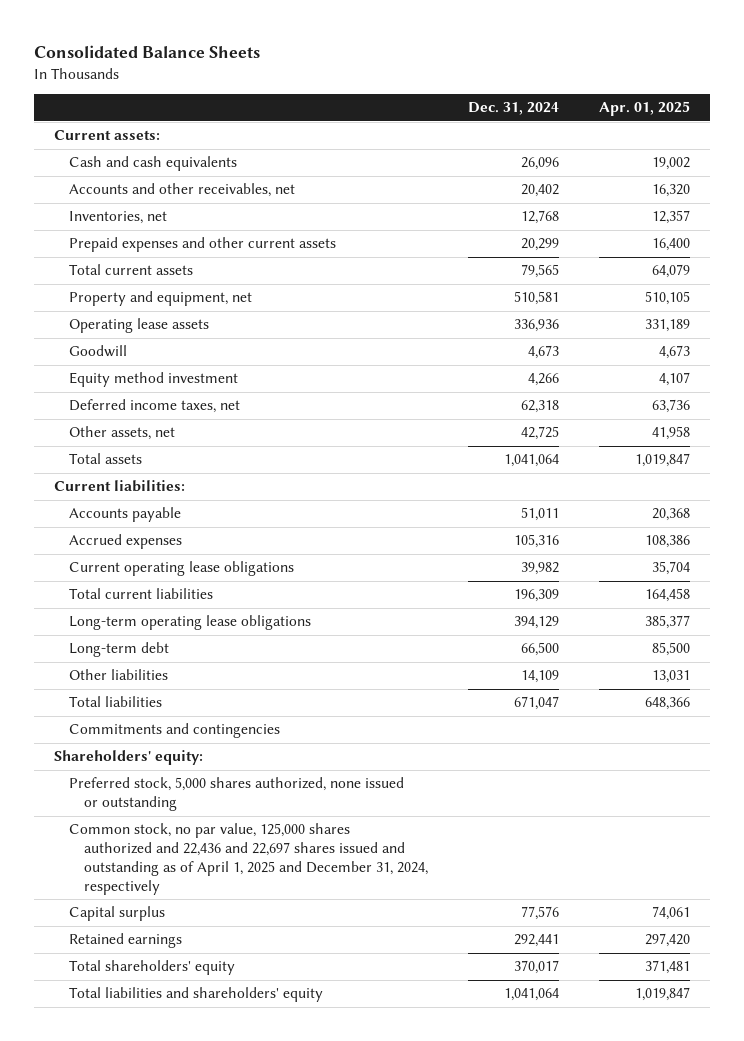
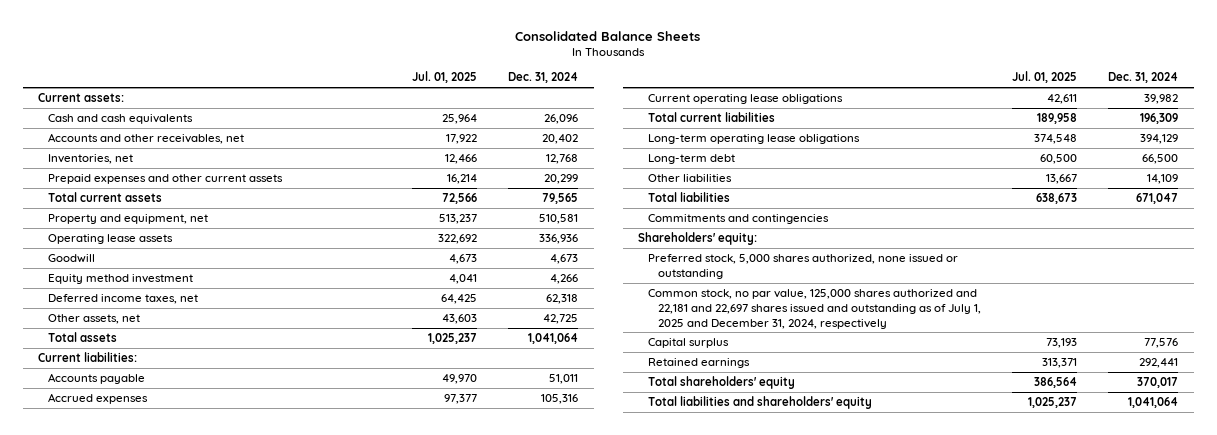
[598,101,690,117] Apr. 01, 2025 -> none
none -> [412,71,478,84] Jul. 01, 2025
[69,823,429,895] Common stock, no par value, 125,000 shares authorized and 22,436 and 22,697 shares issued and outstanding as of April 1, 2025 and December 31, 2024, respectively -> [648,288,981,329] Common stock, no par value, 125,000 shares authorized and 22,181 and 22,697 shares issued and outstanding as of July 1, 2025 and December 31, 2024, respectively

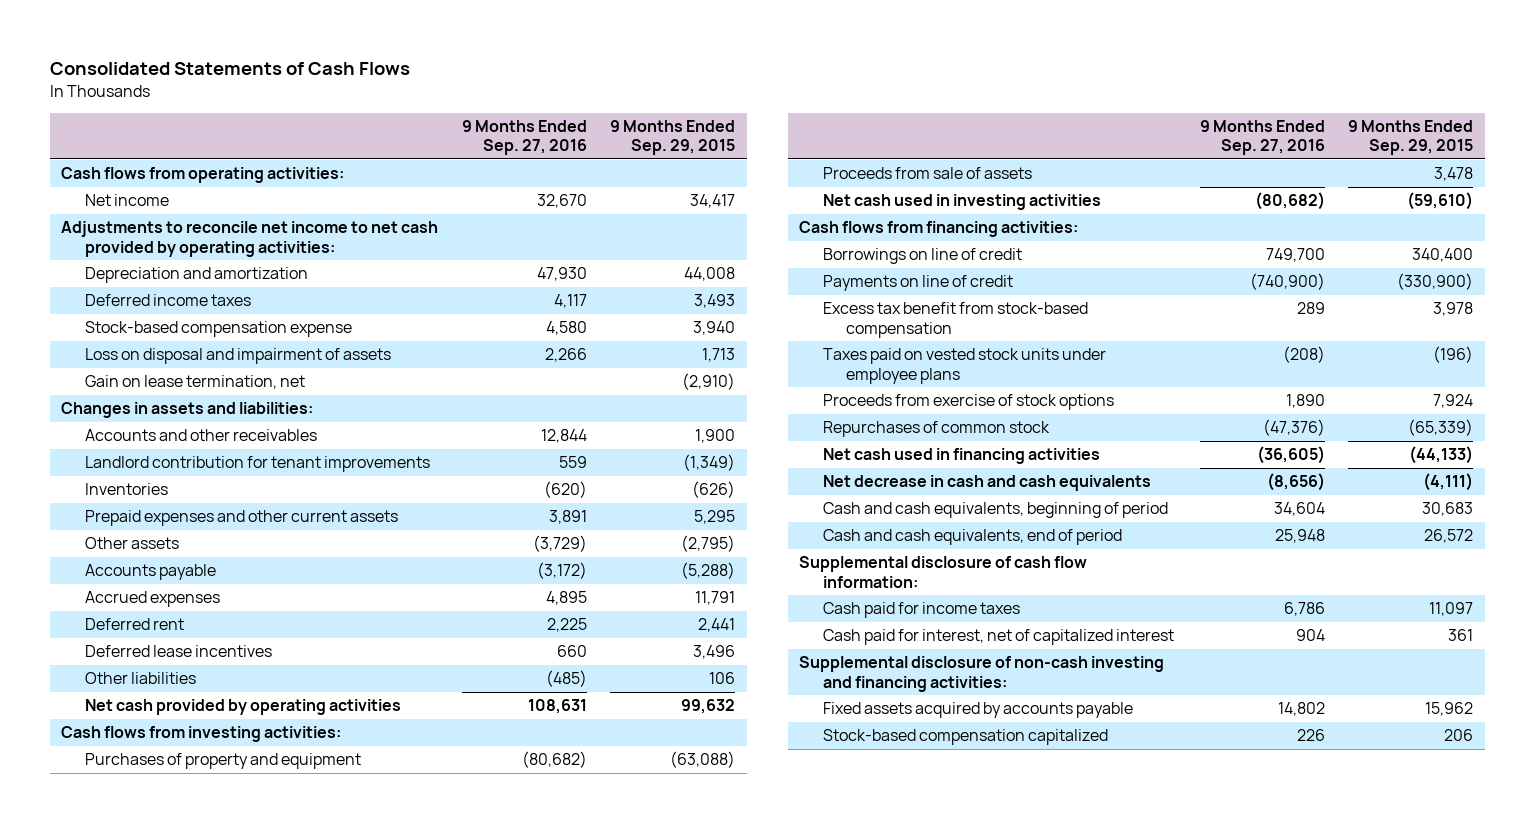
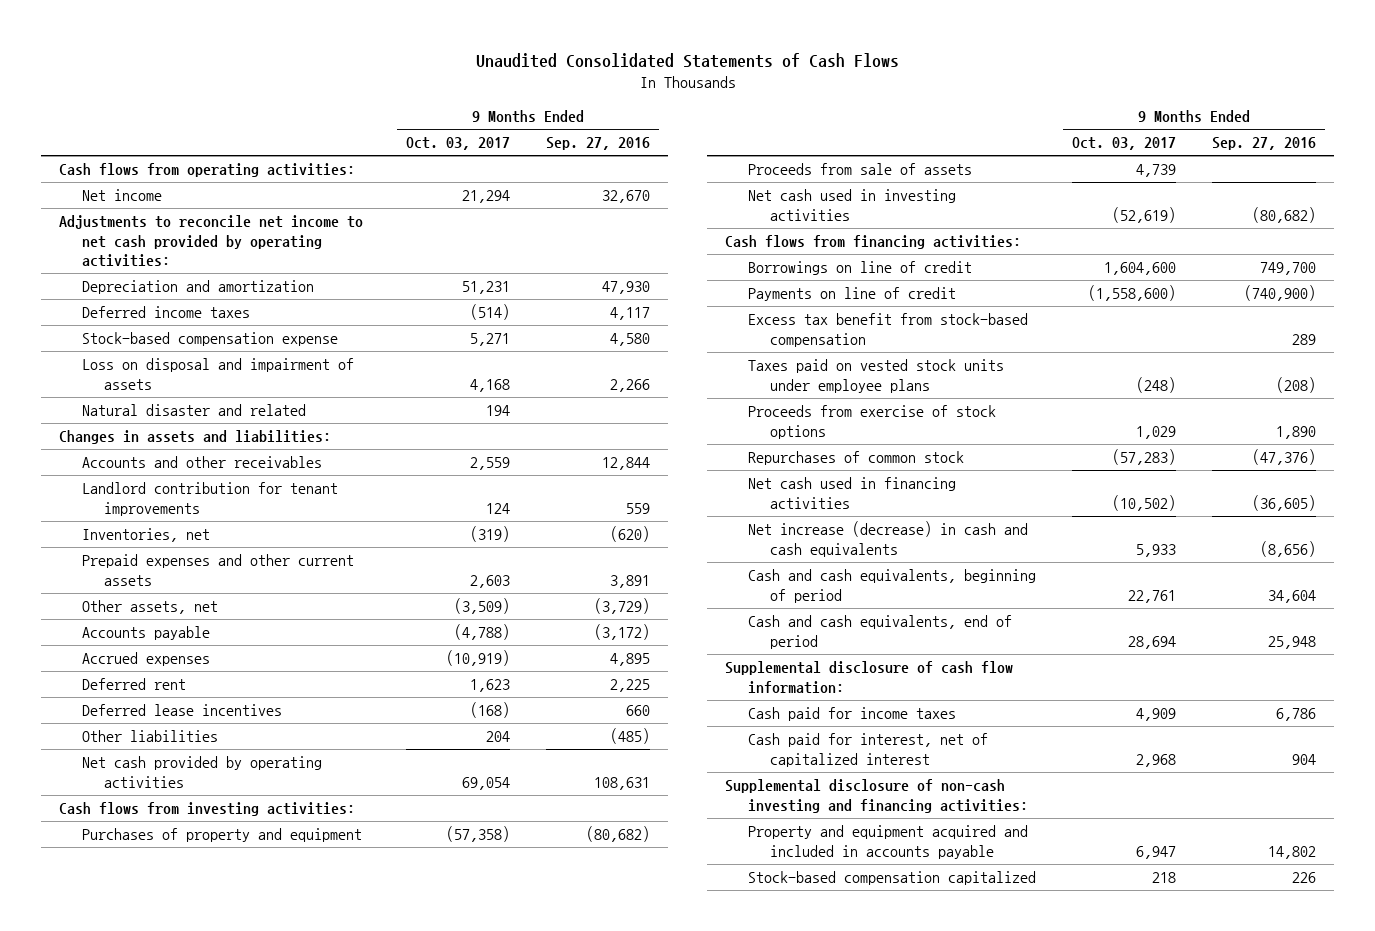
[49,61,410,75] Consolidated Statements of Cash Flows -> [475,52,899,68] Unaudited Consolidated Statements of Cash Flows
[610,119,736,156] 9 Months Ended Sep. 29, 2015 -> none
none -> [405,137,510,151] Oct. 03, 2017
[84,375,305,390] Gain on lease termination, net -> none
none -> [81,404,306,417] Natural disaster and related
[84,483,168,496] Inventories -> [81,528,210,543] Inventories, net
[84,537,179,550] Other assets -> [81,600,218,615] Other assets, net
[822,475,1151,492] Net decrease in cash and cash equivalents -> [747,521,1028,557] Net increase (decrease) in cash and cash equivalents
[822,702,1133,719] Fixed assets acquired by accounts payable -> [747,825,1028,859] Property and equipment acquired and included in accounts payable

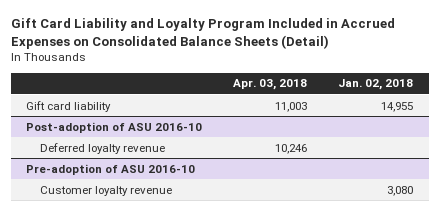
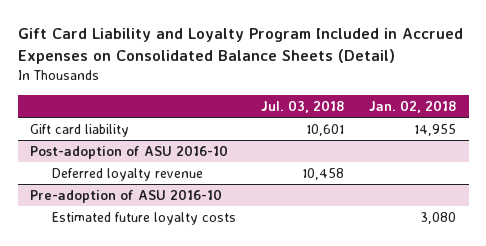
[233,79,308,91] Apr. 03, 2018 -> none
none -> [261,99,345,113] Jul. 03, 2018
[39,185,172,196] Customer loyalty revenue -> none
none -> [52,212,237,226] Estimated future loyalty costs

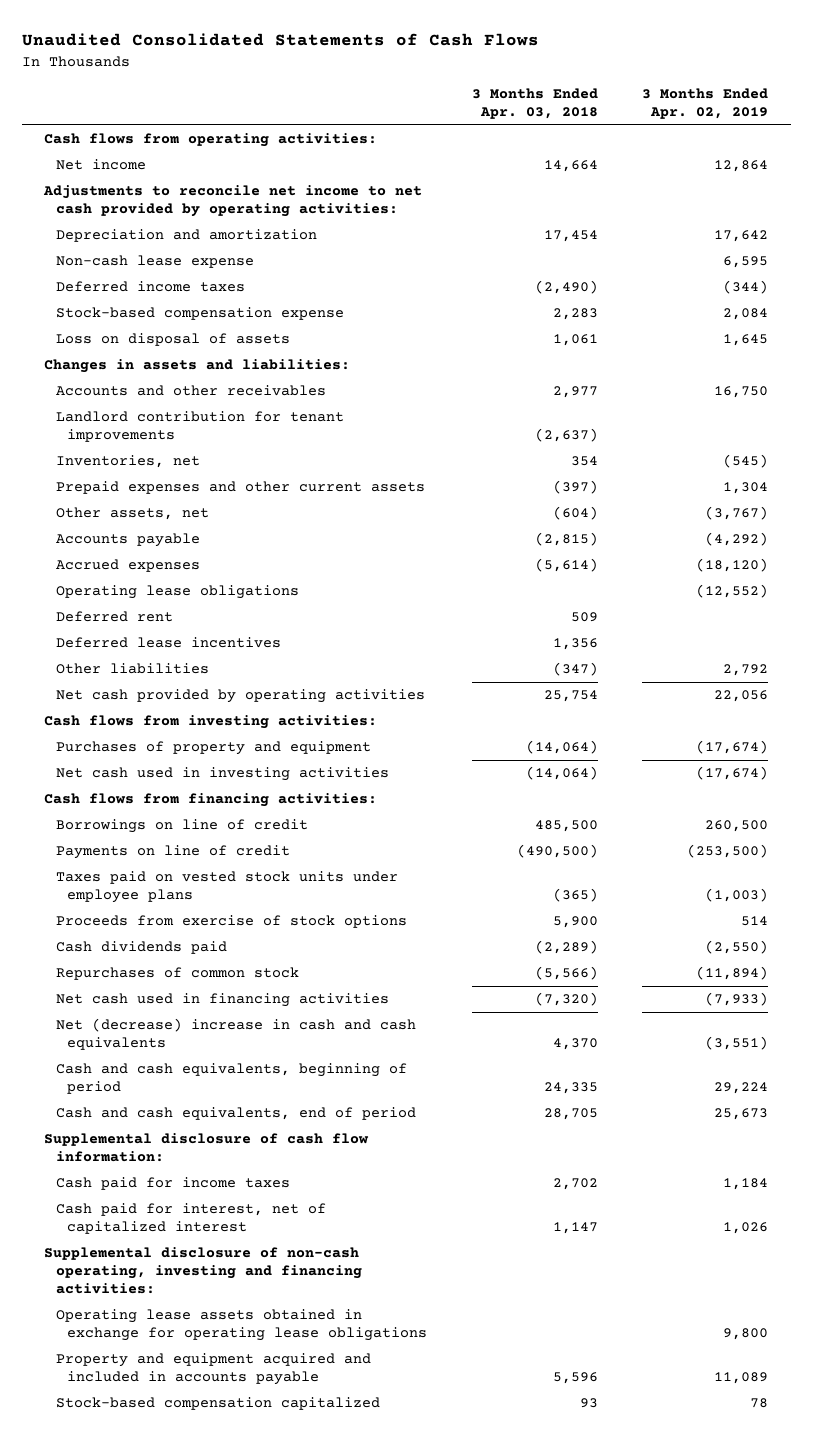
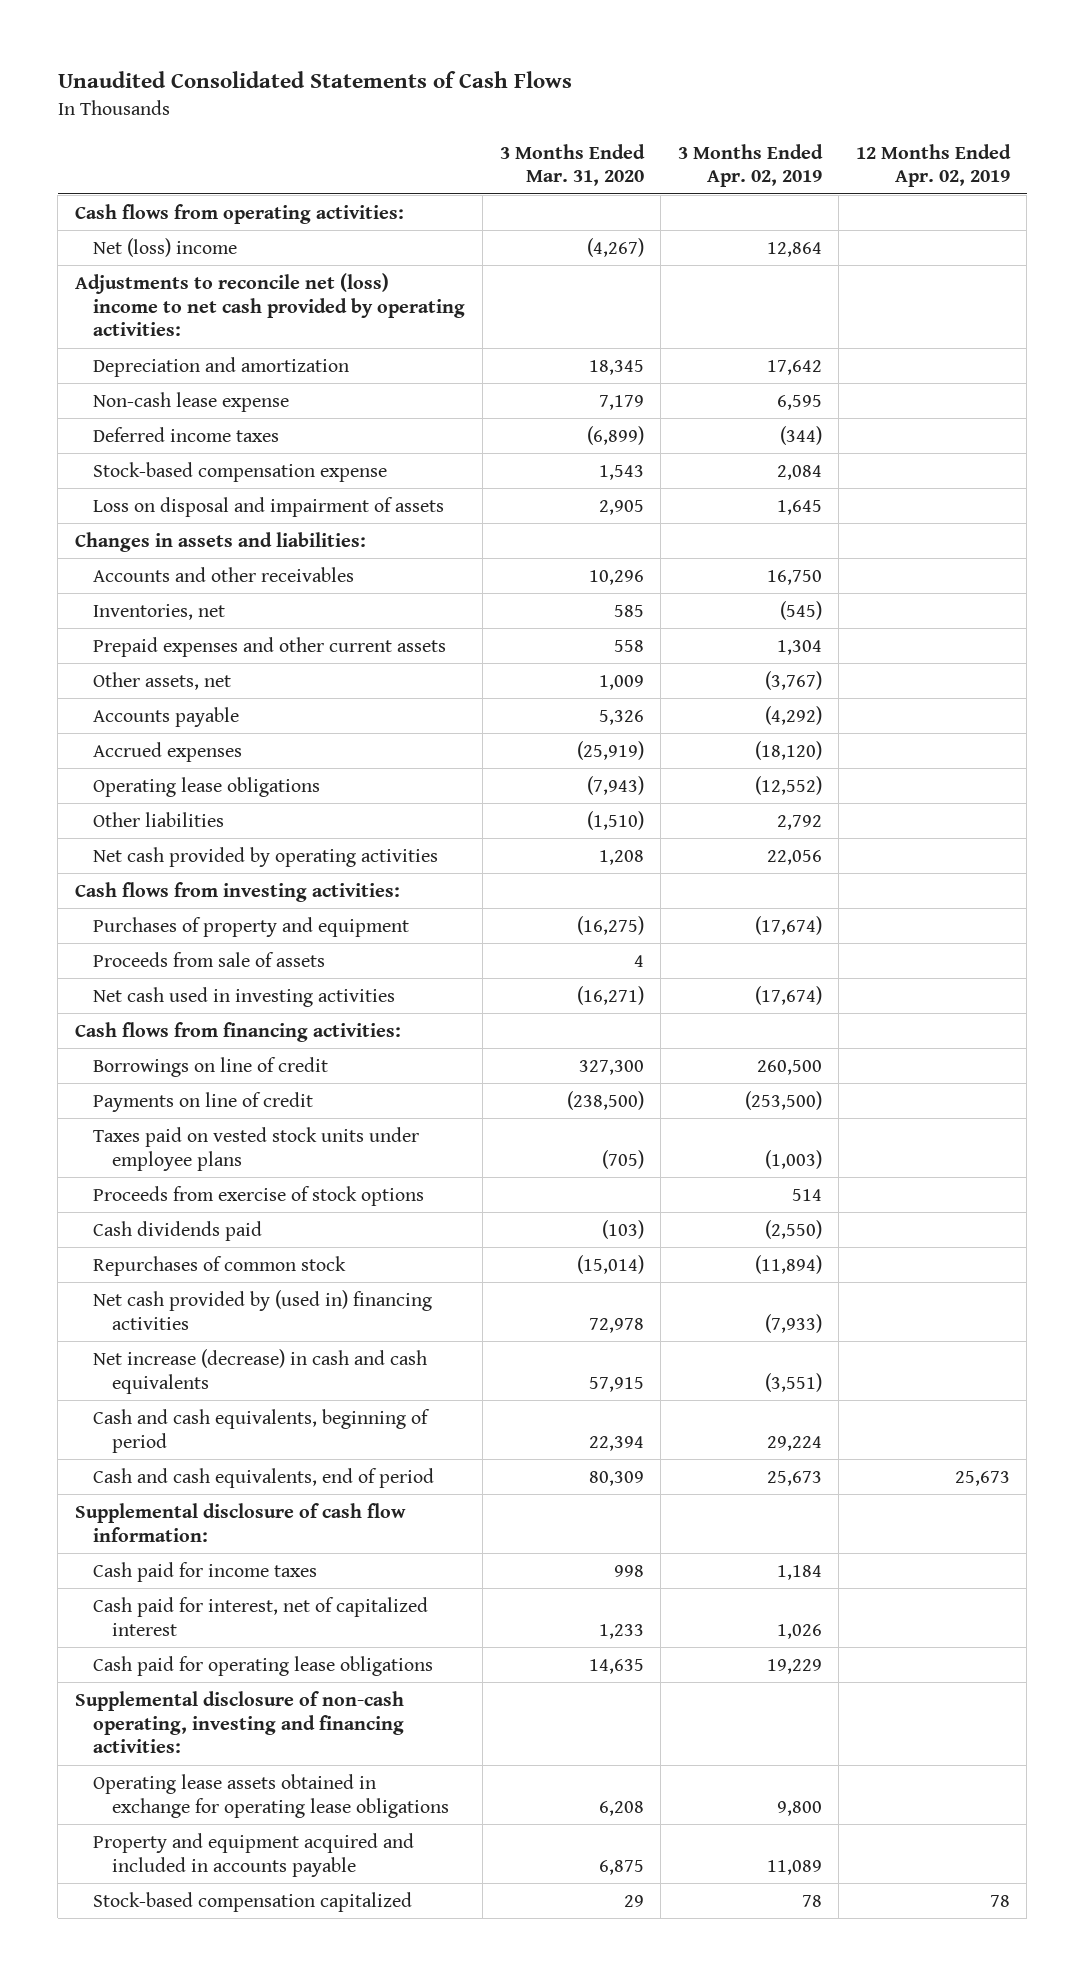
[471,88,598,119] 3 Months Ended Apr. 03, 2018 -> none
none -> [499,143,645,187] 3 Months Ended Mar. 31, 2020
none -> [855,143,1011,188] 12 Months Ended Apr. 02, 2019
[55,159,146,171] Net income -> [93,237,238,257] Net (loss) income
[43,185,423,218] Adjustments to reconcile net income to net cash provided by operating activities: -> [74,272,466,337] Adjustments to reconcile net (loss) income to net cash provided by operating activities:
[55,333,290,347] Loss on disposal of assets -> [93,496,445,517] Loss on disposal and impairment of assets
[55,411,344,443] Landlord contribution for tenant improvements -> none
[55,611,173,623] Deferred rent -> none
[55,637,281,649] Deferred lease incentives -> none
none -> [93,951,326,967] Proceeds from sale of assets
[55,993,389,1008] Net cash used in financing activities -> [93,1289,433,1330] Net cash provided by (used in) financing activities
[55,1018,416,1051] Net (decrease) increase in cash and cash equivalents -> [93,1348,428,1394] Net increase (decrease) in cash and cash equivalents
none -> [93,1655,434,1676] Cash paid for operating lease obligations

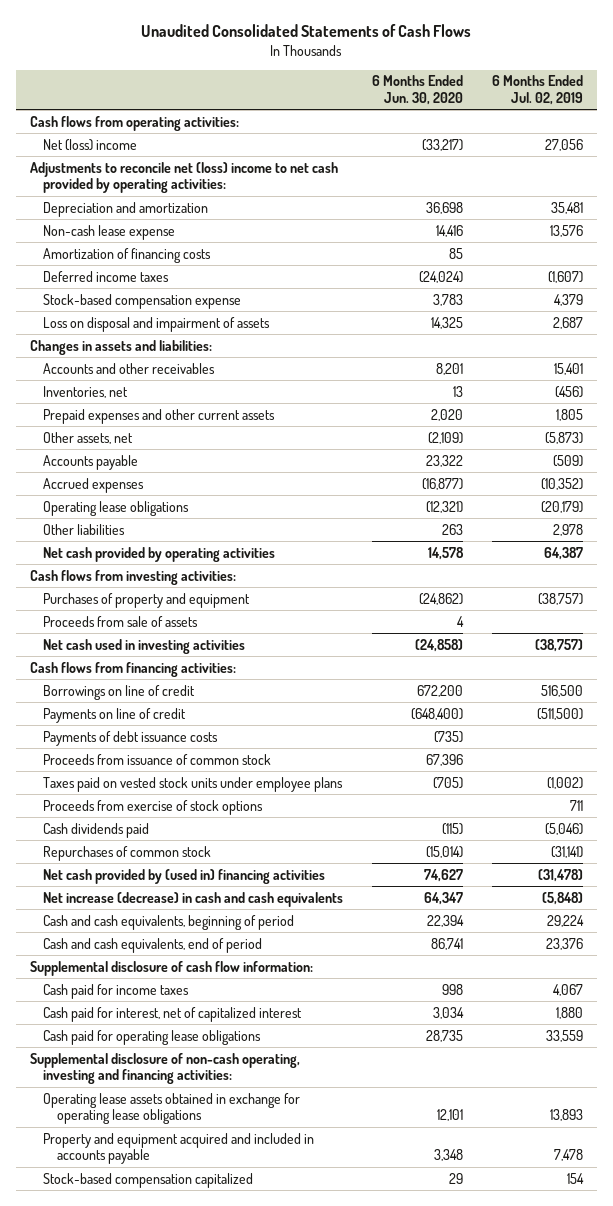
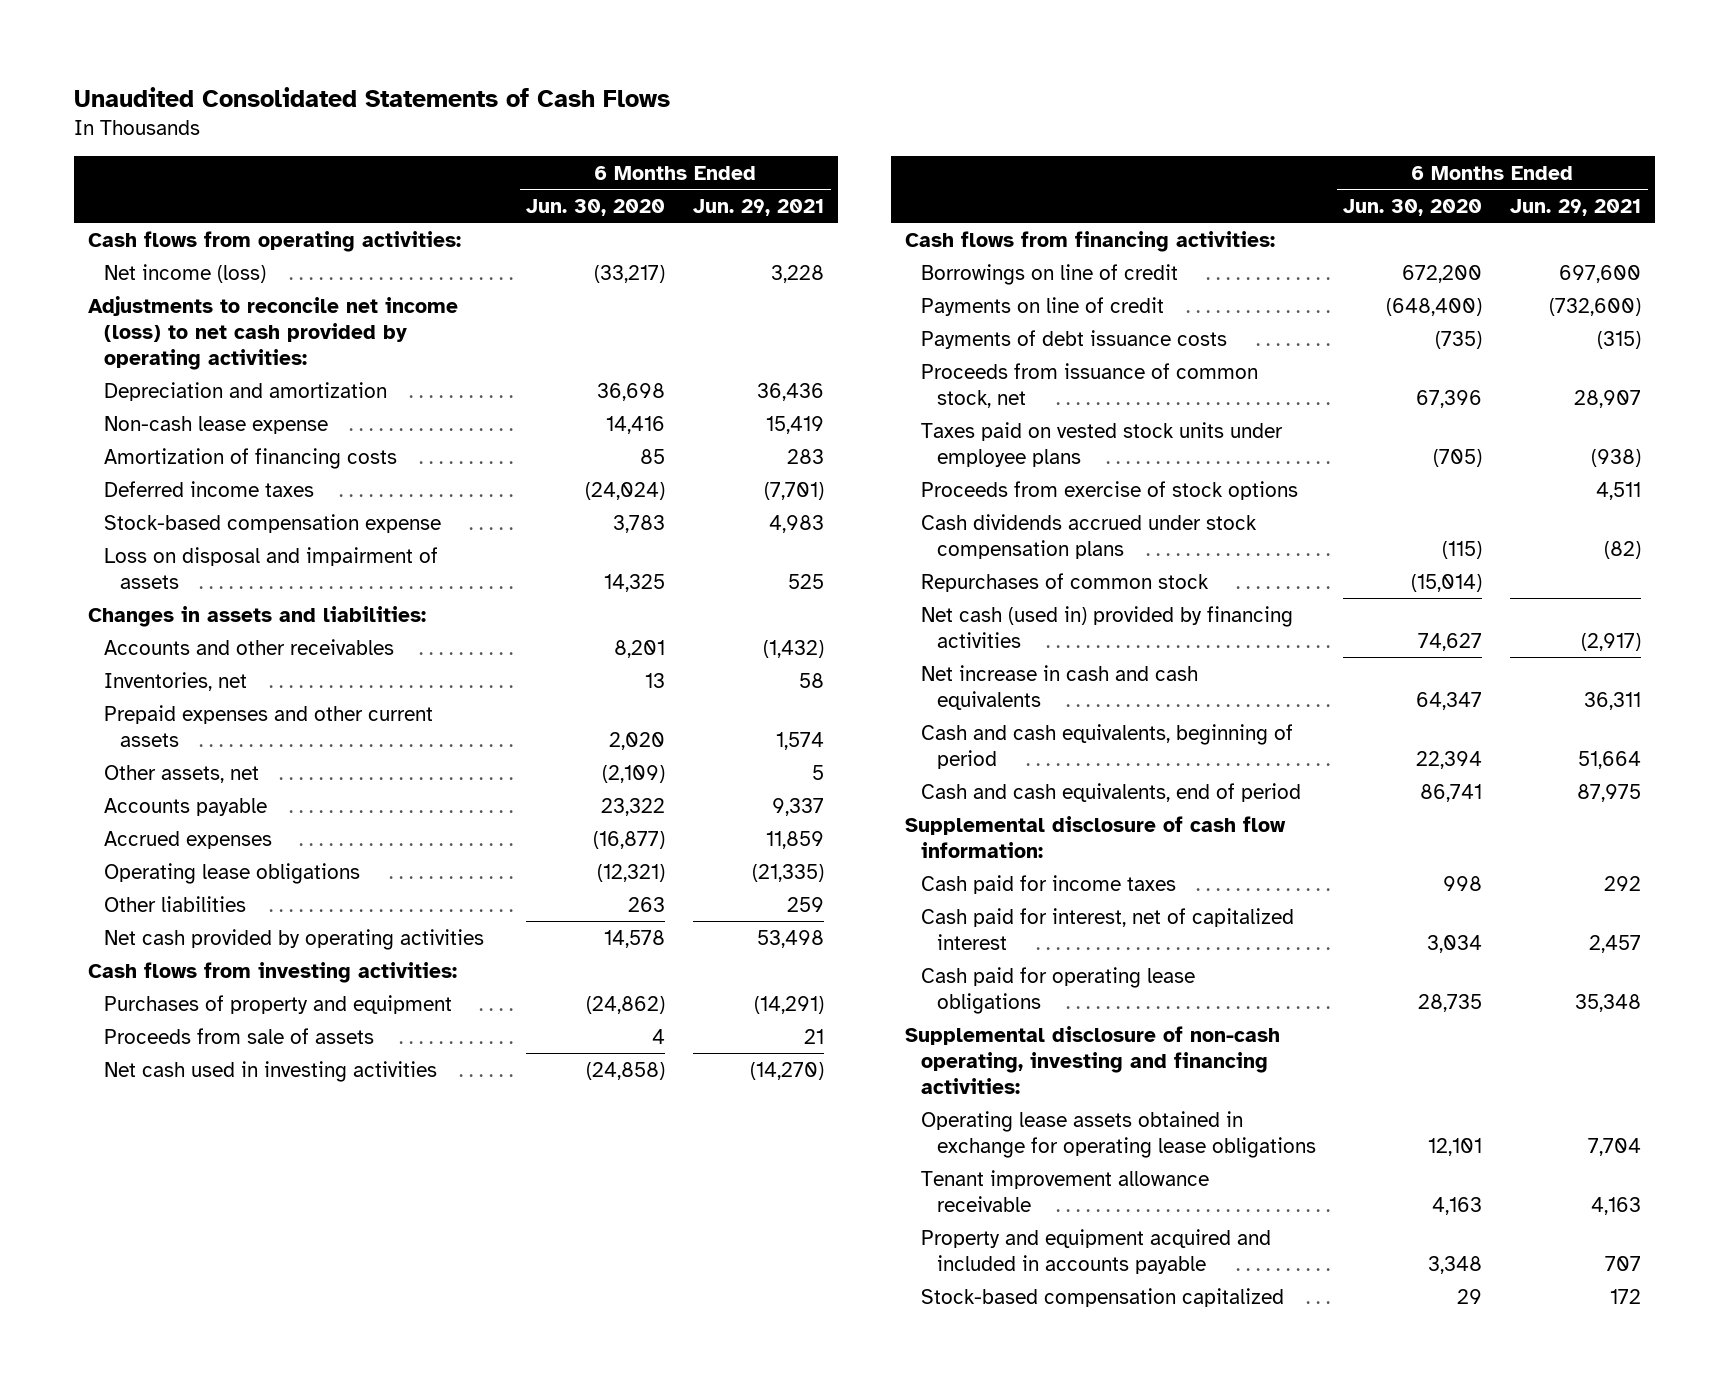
[491,75,583,105] 6 Months Ended Jul. 02, 2019 -> none
none -> [693,198,825,216] Jun. 29, 2021
[43,138,138,151] Net (loss) income -> [103,263,266,283] Net income (loss)
[30,161,339,193] Adjustments to reconcile net (loss) income to net cash provided by operating activities: -> [87,295,458,370] Adjustments to reconcile net income (loss) to net cash provided by operating activities:
[43,753,272,765] Proceeds from issuance of common stock -> [920,362,1258,408] Proceeds from issuance of common stock, net
[43,822,150,838] Cash dividends paid -> [920,513,1257,559] Cash dividends accrued under stock compensation plans
[43,868,326,884] Net cash provided by (used in) financing activities -> [920,605,1293,648] Net cash (used in) provided by financing activities
[43,891,344,907] Net increase (decrease) in cash and cash equivalents -> [920,664,1198,710] Net increase in cash and cash equivalents
none -> [920,1169,1209,1212] Tenant improvement allowance receivable

